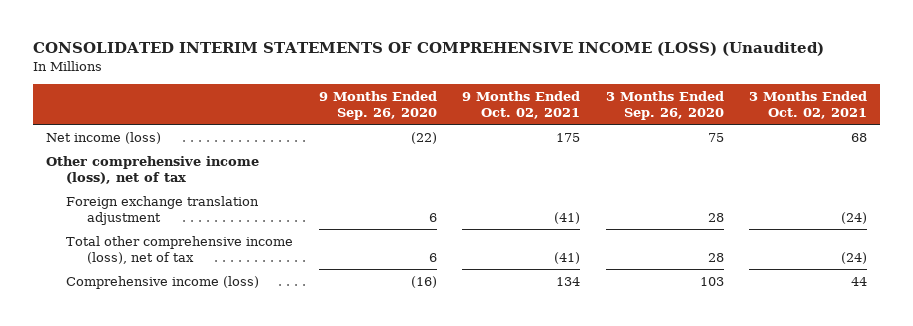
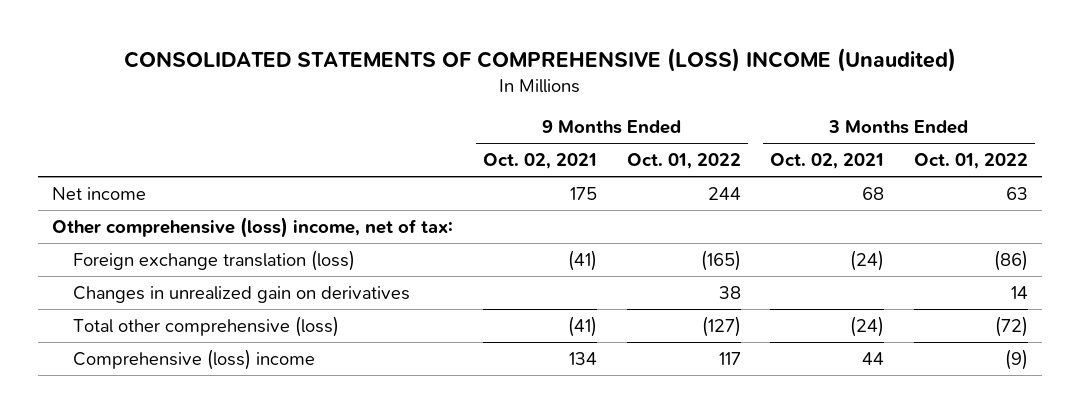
[32,42,824,57] CONSOLIDATED INTERIM STATEMENTS OF COMPREHENSIVE INCOME (LOSS) (Unaudited) -> [124,47,957,72] CONSOLIDATED STATEMENTS OF COMPREHENSIVE (LOSS) INCOME (Unaudited)
[318,90,437,121] 9 Months Ended Sep. 26, 2020 -> none
[605,90,724,121] 3 Months Ended Sep. 26, 2020 -> none
none -> [626,153,741,170] Oct. 01, 2022
none -> [913,153,1028,170] Oct. 01, 2022
[45,131,161,144] Net income (loss) -> [52,186,147,200] Net income
[45,155,259,185] Other comprehensive income (loss), net of tax -> [52,216,454,238] Other comprehensive (loss) income, net of tax:
[66,195,260,226] Foreign exchange translation adjustment -> [73,249,356,271] Foreign exchange translation (loss)
none -> [73,285,411,303] Changes in unrealized gain on derivatives
[66,235,294,265] Total other comprehensive income (loss), net of tax -> [73,315,340,337] Total other comprehensive (loss)
[66,275,260,289] Comprehensive income (loss) -> [73,348,316,370] Comprehensive (loss) income

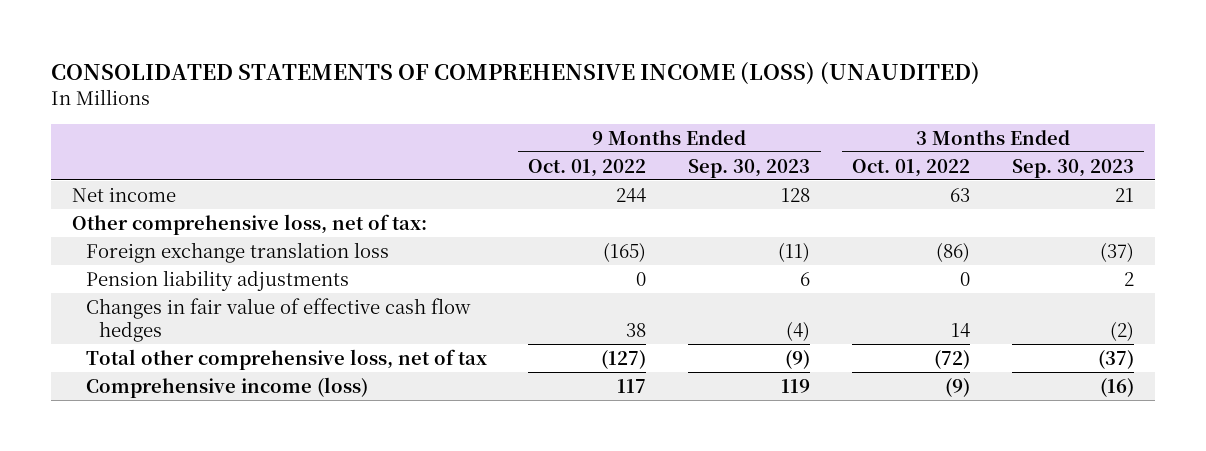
[124,47,957,72] CONSOLIDATED STATEMENTS OF COMPREHENSIVE (LOSS) INCOME (Unaudited) -> [50,61,980,85] CONSOLIDATED STATEMENTS OF COMPREHENSIVE INCOME (LOSS) (UNAUDITED)
[482,153,597,170] Oct. 02, 2021 -> none
[770,153,885,170] Oct. 02, 2021 -> none
none -> [688,158,811,178] Sep. 30, 2023
none -> [1011,158,1134,178] Sep. 30, 2023
[52,216,454,238] Other comprehensive (loss) income, net of tax: -> [71,213,427,235] Other comprehensive loss, net of tax:
[73,249,356,271] Foreign exchange translation (loss) -> [85,241,389,263] Foreign exchange translation loss
none -> [85,269,349,291] Pension liability adjustments
[73,285,411,303] Changes in unrealized gain on derivatives -> [85,297,471,343] Changes in fair value of effective cash flow hedges
[73,315,340,337] Total other comprehensive (loss) -> [85,348,487,370] Total other comprehensive loss, net of tax
[73,348,316,370] Comprehensive (loss) income -> [85,376,368,398] Comprehensive income (loss)

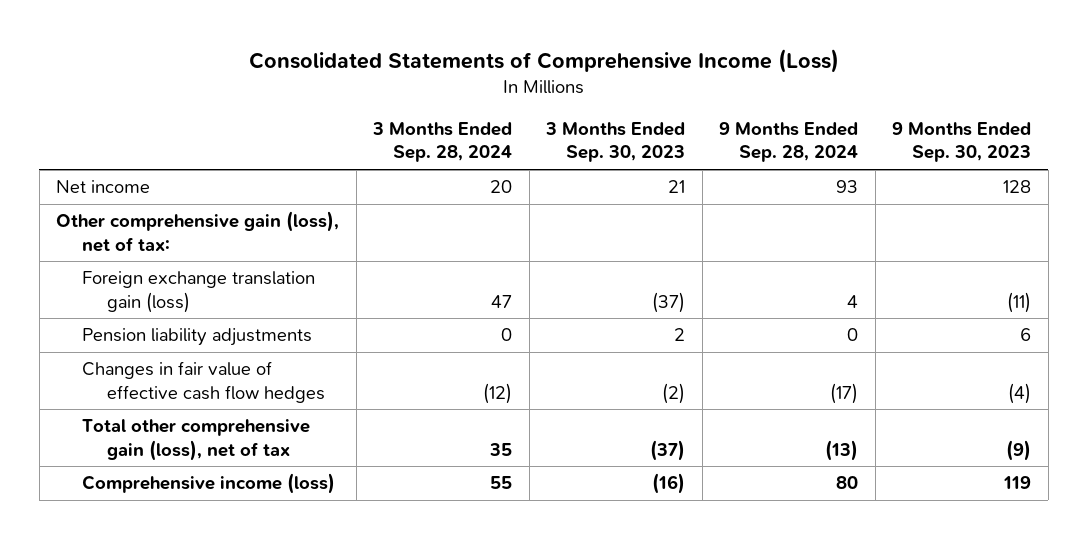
[50,61,980,85] CONSOLIDATED STATEMENTS OF COMPREHENSIVE INCOME (LOSS) (UNAUDITED) -> [248,49,839,74] Consolidated Statements of Comprehensive Income (Loss)
[528,158,647,177] Oct. 01, 2022 -> none
[852,158,971,177] Oct. 01, 2022 -> none
none -> [372,121,513,163] 3 Months Ended Sep. 28, 2024
none -> [719,121,859,163] 9 Months Ended Sep. 28, 2024
[71,213,427,235] Other comprehensive loss, net of tax: -> [56,211,340,252] Other comprehensive gain (loss), net of tax:
[85,241,389,263] Foreign exchange translation loss -> [81,271,315,313] Foreign exchange translation gain (loss)
[85,348,487,370] Total other comprehensive loss, net of tax -> [81,419,310,461] Total other comprehensive gain (loss), net of tax

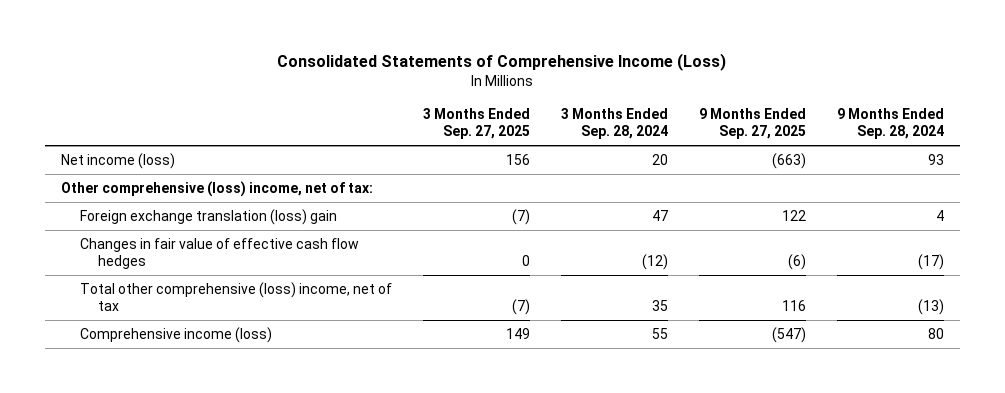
[545,121,686,163] 3 Months Ended Sep. 30, 2023 -> none
[892,121,1032,163] 9 Months Ended Sep. 30, 2023 -> none
none -> [422,108,530,140] 3 Months Ended Sep. 27, 2025
none -> [698,108,806,140] 9 Months Ended Sep. 27, 2025
[81,328,312,347] Pension liability adjustments -> none
[56,180,151,194] Net income -> [60,152,175,169] Net income (loss)
[56,211,340,252] Other comprehensive gain (loss), net of tax: -> [60,180,373,197] Other comprehensive (loss) income, net of tax:
[81,271,315,313] Foreign exchange translation gain (loss) -> [79,208,337,225] Foreign exchange translation (loss) gain
[81,419,310,461] Total other comprehensive gain (loss), net of tax -> [79,281,392,311] Total other comprehensive (loss) income, net of tax

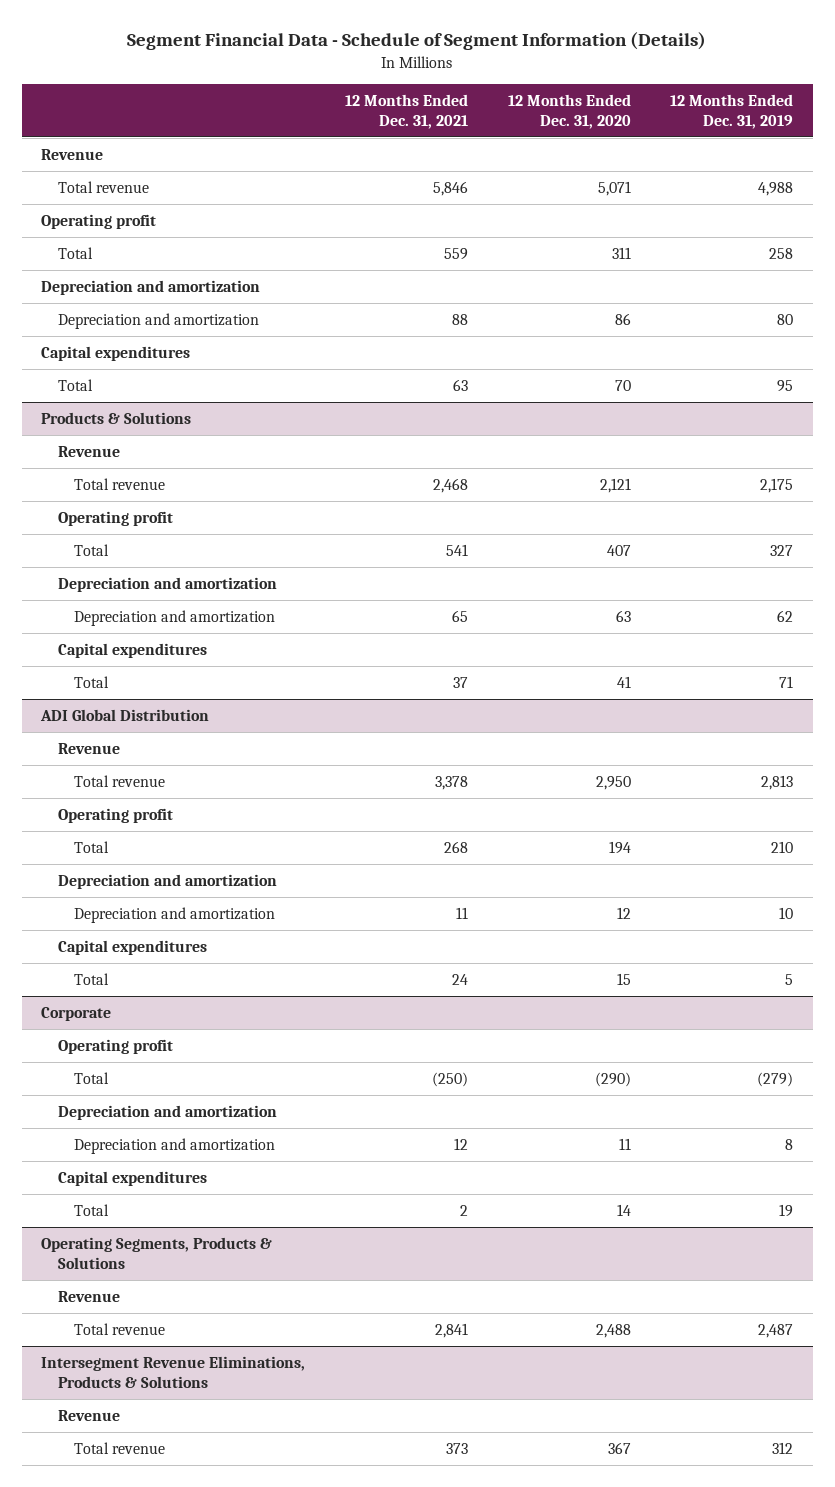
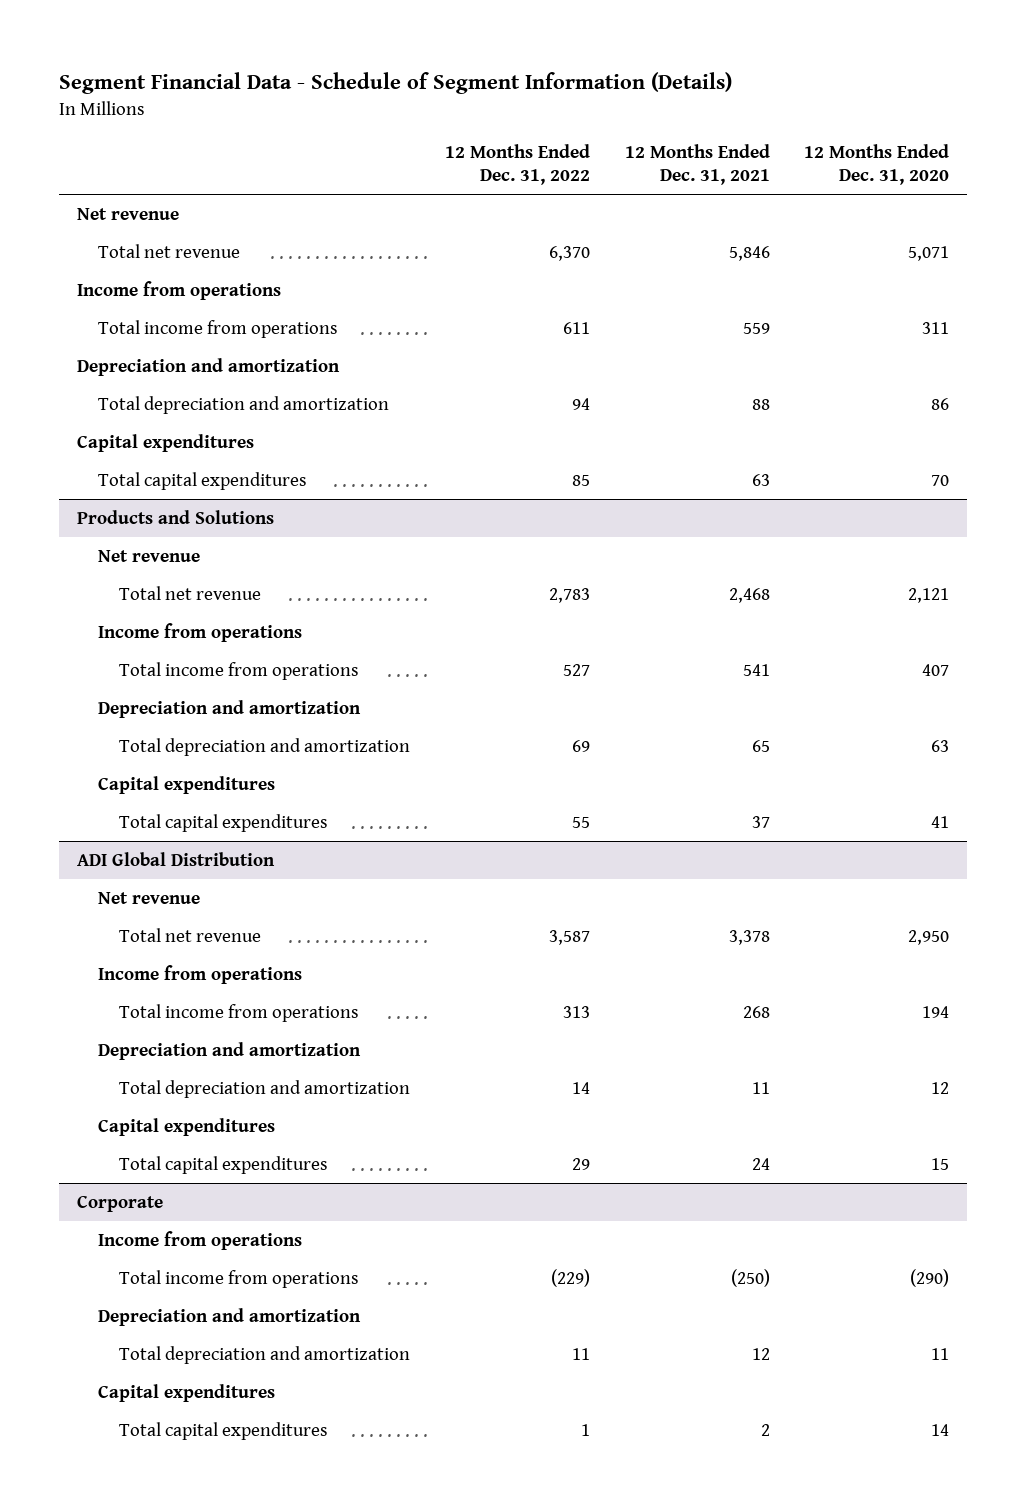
[670,93,794,129] 12 Months Ended Dec. 31, 2019 -> none
none -> [444,144,590,186] 12 Months Ended Dec. 31, 2022
[41,148,104,160] Revenue -> [76,207,179,220] Net revenue
[57,180,149,193] Total revenue -> [98,243,241,258] Total net revenue
[41,213,157,229] Operating profit -> [76,280,281,300] Income from operations
[57,246,93,259] Total -> [98,319,339,338] Total income from operations
[57,312,259,329] Depreciation and amortization -> [98,395,390,414] Total depreciation and amortization
[57,378,93,391] Total -> [98,471,308,490] Total capital expenditures
[41,411,192,424] Products & Solutions -> [76,509,274,524] Products and Solutions
[57,445,120,457] Revenue -> [98,549,201,562] Net revenue
[73,477,165,490] Total revenue -> [119,585,262,600] Total net revenue
[57,510,173,526] Operating profit -> [98,622,303,642] Income from operations
[73,543,109,556] Total -> [119,661,360,680] Total income from operations
[73,609,275,626] Depreciation and amortization -> [119,737,411,756] Total depreciation and amortization
[73,675,109,688] Total -> [119,813,329,832] Total capital expenditures
[57,742,120,754] Revenue -> [98,891,201,904] Net revenue
[73,774,165,787] Total revenue -> [119,927,262,942] Total net revenue
[57,807,173,823] Operating profit -> [98,964,303,984] Income from operations
[73,840,109,853] Total -> [119,1003,360,1022] Total income from operations
[73,906,275,923] Depreciation and amortization -> [119,1079,411,1098] Total depreciation and amortization
[73,972,109,985] Total -> [119,1155,329,1174] Total capital expenditures
[57,1038,173,1054] Operating profit -> [98,1230,303,1250] Income from operations
[73,1071,109,1084] Total -> [119,1269,360,1288] Total income from operations
[73,1137,275,1154] Depreciation and amortization -> [119,1345,411,1364] Total depreciation and amortization
[41,1236,273,1270] Operating Segments, Products & Solutions -> none
[57,1290,120,1302] Revenue -> none
[73,1322,165,1335] Total revenue -> none
[41,1355,306,1389] Intersegment Revenue Eliminations, Products & Solutions -> none
[57,1409,120,1421] Revenue -> none
[73,1441,165,1454] Total revenue -> none
[73,1203,109,1216] Total -> [119,1421,329,1440] Total capital expenditures

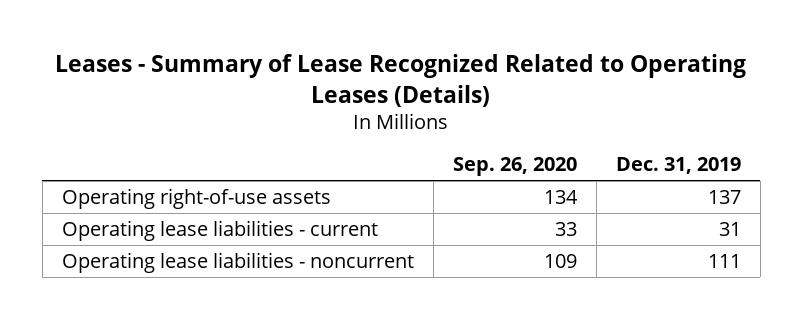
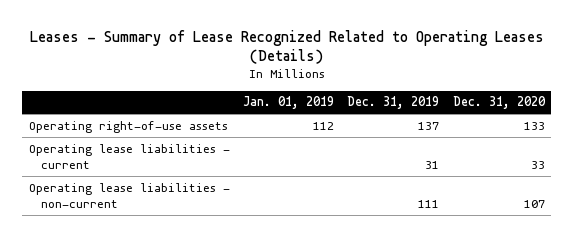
[452,157,577,177] Sep. 26, 2020 -> none
none -> [243,96,335,110] Jan. 01, 2019
none -> [452,96,546,110] Dec. 31, 2020
[61,251,414,273] Operating lease liabilities - noncurrent -> [28,182,230,208] Operating lease liabilities - non-current

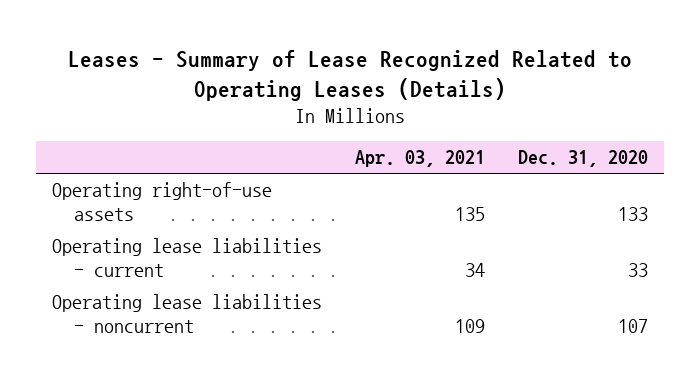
[243,96,335,110] Jan. 01, 2019 -> none
[347,96,440,110] Dec. 31, 2019 -> none
none -> [354,150,485,168] Apr. 03, 2021
[28,182,230,208] Operating lease liabilities - non-current -> [51,294,322,333] Operating lease liabilities - noncurrent

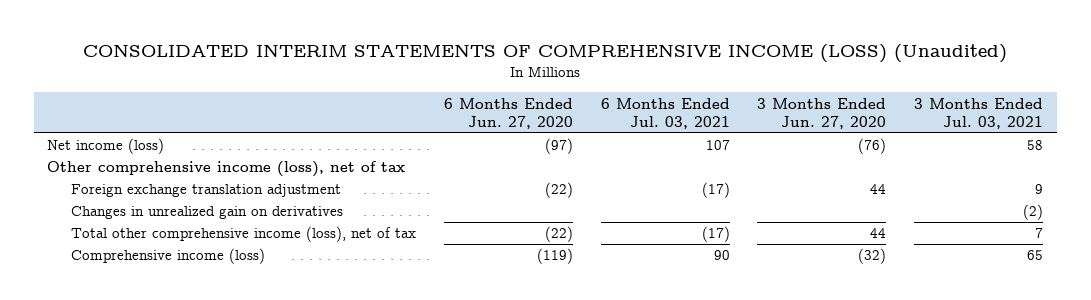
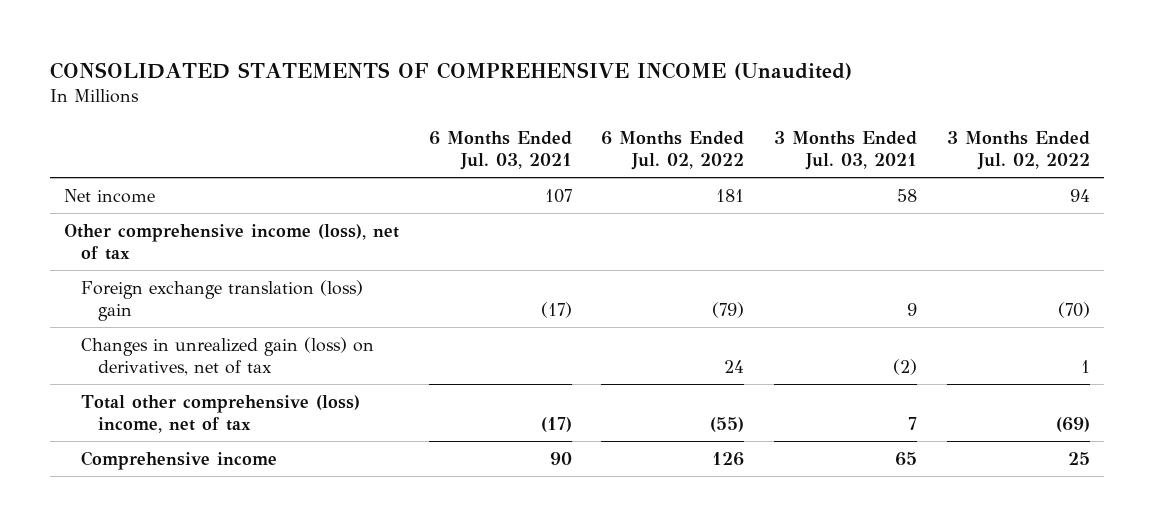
[83,43,1008,63] CONSOLIDATED INTERIM STATEMENTS OF COMPREHENSIVE INCOME (LOSS) (Unaudited) -> [49,61,852,80] CONSOLIDATED STATEMENTS OF COMPREHENSIVE INCOME (Unaudited)
[443,97,573,129] 6 Months Ended Jun. 27, 2020 -> none
[757,97,887,129] 3 Months Ended Jun. 27, 2020 -> none
none -> [601,130,745,170] 6 Months Ended Jul. 02, 2022
none -> [946,130,1090,170] 3 Months Ended Jul. 02, 2022
[47,138,165,155] Net income (loss) -> [64,188,156,203] Net income
[71,184,342,198] Foreign exchange translation adjustment -> [81,279,364,321] Foreign exchange translation (loss) gain
[71,206,344,220] Changes in unrealized gain on derivatives -> [81,336,375,376] Changes in unrealized gain (loss) on derivatives, net of tax
[71,226,417,243] Total other comprehensive income (loss), net of tax -> [81,394,361,433] Total other comprehensive (loss) income, net of tax
[71,248,266,265] Comprehensive income (loss) -> [81,450,278,470] Comprehensive income

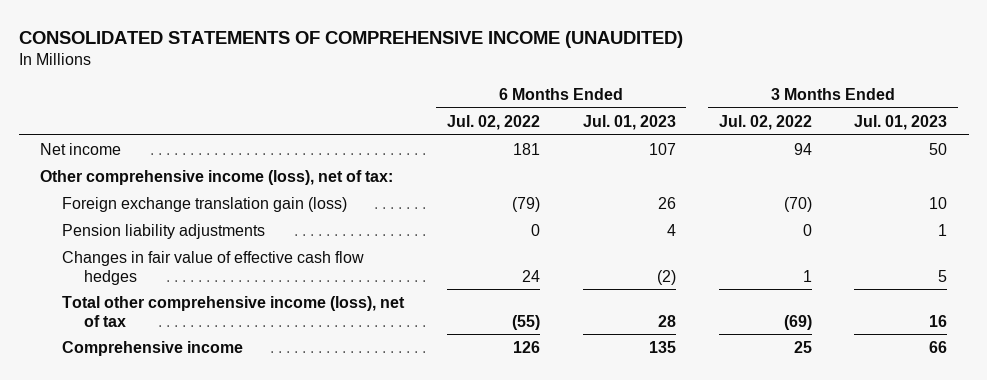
[49,61,852,80] CONSOLIDATED STATEMENTS OF COMPREHENSIVE INCOME (Unaudited) -> [18,30,683,48] CONSOLIDATED STATEMENTS OF COMPREHENSIVE INCOME (UNAUDITED)
[428,130,572,170] 6 Months Ended Jul. 03, 2021 -> none
[773,130,917,170] 3 Months Ended Jul. 03, 2021 -> none
none -> [582,114,676,130] Jul. 01, 2023
none -> [854,114,948,130] Jul. 01, 2023
[64,223,400,260] Other comprehensive income (loss), net of tax -> [40,169,394,185] Other comprehensive income (loss), net of tax:
[81,279,364,321] Foreign exchange translation (loss) gain -> [62,196,348,212] Foreign exchange translation gain (loss)
none -> [62,223,266,239] Pension liability adjustments
[81,336,375,376] Changes in unrealized gain (loss) on derivatives, net of tax -> [62,250,365,285] Changes in fair value of effective cash flow hedges
[81,394,361,433] Total other comprehensive (loss) income, net of tax -> [62,295,406,327] Total other comprehensive income (loss), net of tax

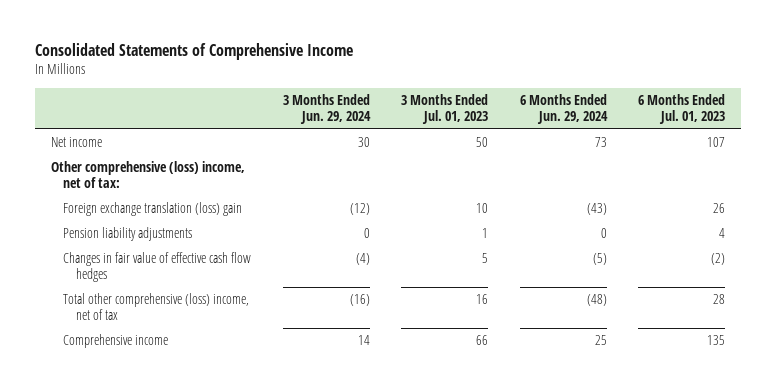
[18,30,683,48] CONSOLIDATED STATEMENTS OF COMPREHENSIVE INCOME (UNAUDITED) -> [35,43,354,61] Consolidated Statements of Comprehensive Income
[447,114,541,130] Jul. 02, 2022 -> none
[718,114,812,130] Jul. 02, 2022 -> none
none -> [282,93,371,125] 3 Months Ended Jun. 29, 2024
none -> [519,93,608,125] 6 Months Ended Jun. 29, 2024
[40,169,394,185] Other comprehensive income (loss), net of tax: -> [50,161,245,189] Other comprehensive (loss) income, net of tax:
[62,196,348,212] Foreign exchange translation gain (loss) -> [63,202,243,217] Foreign exchange translation (loss) gain
[62,295,406,327] Total other comprehensive income (loss), net of tax -> [63,293,250,321] Total other comprehensive (loss) income, net of tax

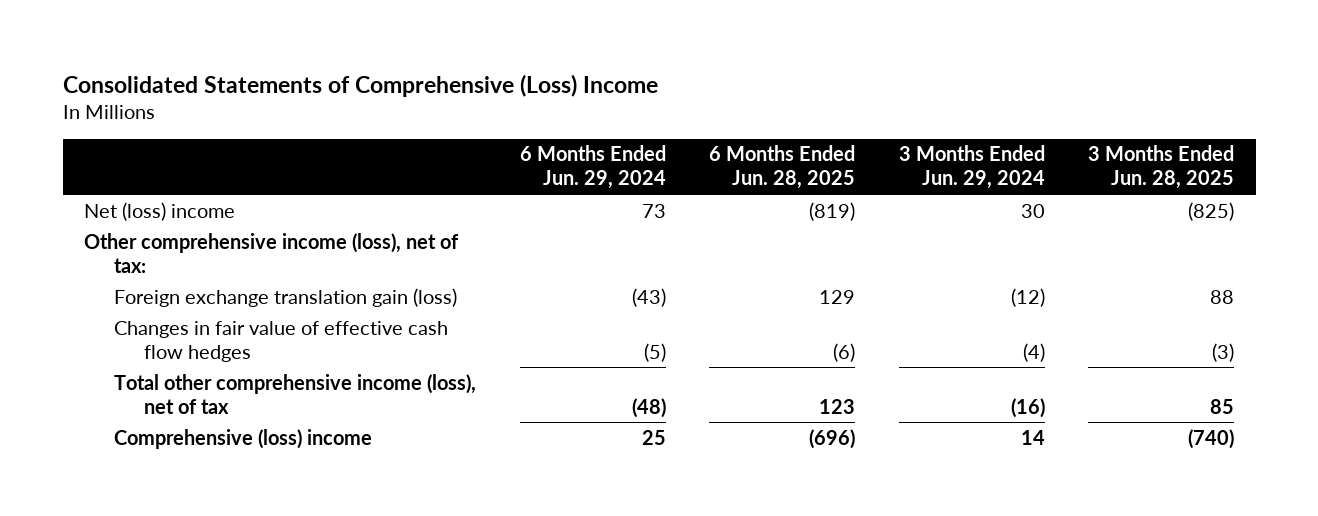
[35,43,354,61] Consolidated Statements of Comprehensive Income -> [62,73,658,97] Consolidated Statements of Comprehensive (Loss) Income
[401,93,489,125] 3 Months Ended Jul. 01, 2023 -> none
[637,93,725,125] 6 Months Ended Jul. 01, 2023 -> none
none -> [709,145,856,190] 6 Months Ended Jun. 28, 2025
none -> [1088,145,1235,190] 3 Months Ended Jun. 28, 2025
[63,227,193,242] Pension liability adjustments -> none
[50,137,102,148] Net income -> [84,201,236,221] Net (loss) income
[50,161,245,189] Other comprehensive (loss) income, net of tax: -> [84,232,460,273] Other comprehensive income (loss), net of tax:
[63,202,243,217] Foreign exchange translation (loss) gain -> [114,287,458,307] Foreign exchange translation gain (loss)
[63,293,250,321] Total other comprehensive (loss) income, net of tax -> [114,373,477,414] Total other comprehensive income (loss), net of tax
[63,334,169,349] Comprehensive income -> [114,428,373,449] Comprehensive (loss) income

